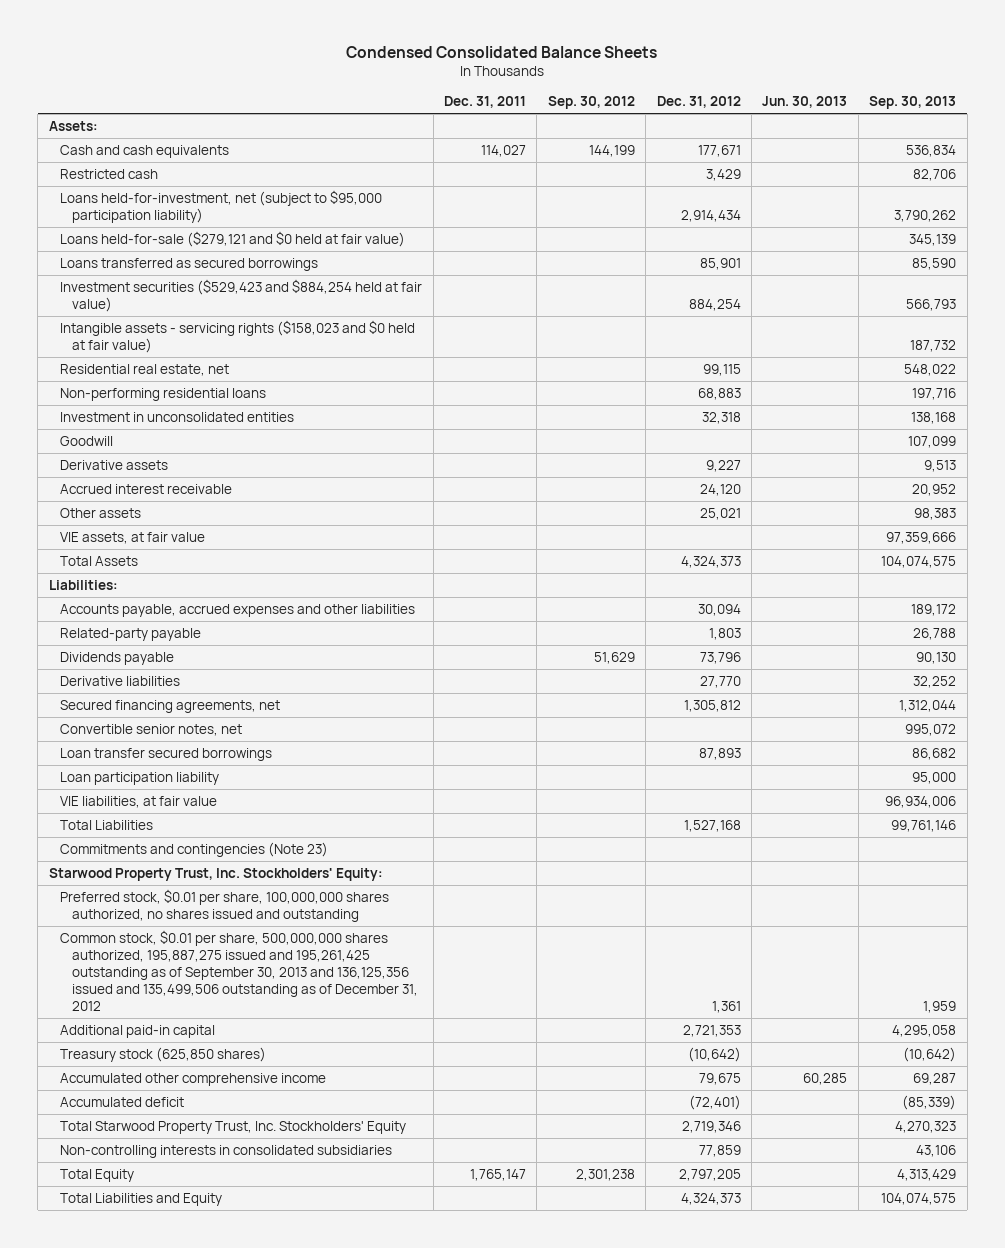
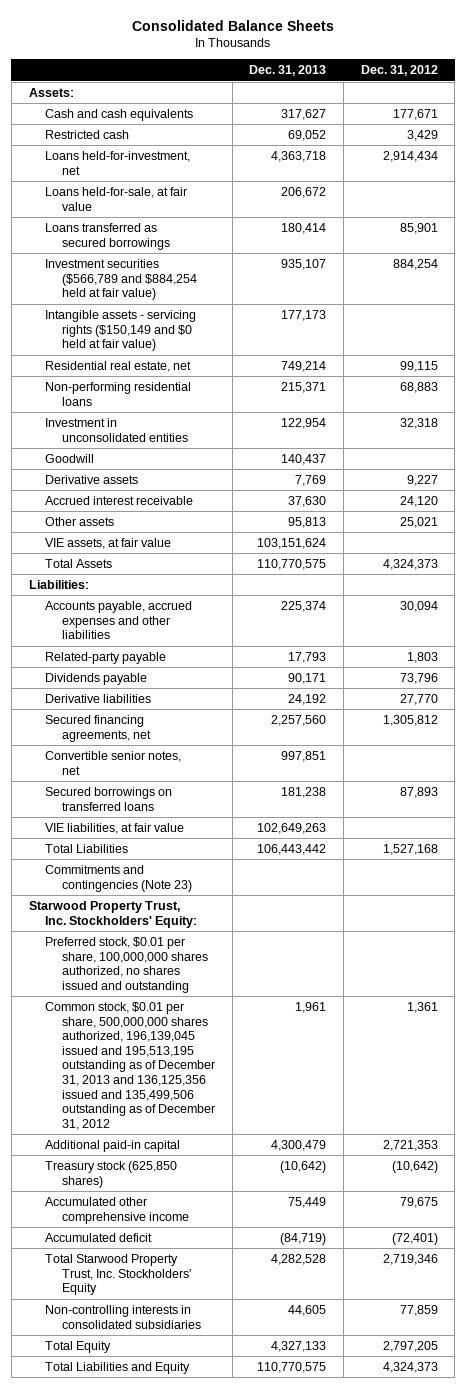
[346,46,658,59] Condensed Consolidated Balance Sheets -> [132,19,335,31] Consolidated Balance Sheets
[443,96,526,109] Dec. 31, 2011 -> none
[547,96,635,110] Sep. 30, 2012 -> none
[762,96,848,109] Jun. 30, 2013 -> none
[869,96,957,110] Sep. 30, 2013 -> none
none -> [249,65,327,77] Dec. 31, 2013
[60,189,383,223] Loans held-for-investment, net (subject to $95,000 participation liability) -> [45,150,191,175] Loans held-for-investment, net
[60,230,406,247] Loans held-for-sale ($279,121 and $0 held at fair value) -> [45,186,188,211] Loans held-for-sale, at fair value
[60,278,423,312] Investment securities ($529,423 and $884,254 held at fair value) -> [45,258,198,301] Investment securities ($566,789 and $884,254 held at fair value)
[60,319,416,353] Intangible assets - servicing rights ($158,023 and $0 held at fair value) -> [45,309,197,352] Intangible assets - servicing rights ($150,149 and $0 held at fair value)
[60,771,220,785] Loan participation liability -> none
[60,747,273,761] Loan transfer secured borrowings -> [45,786,173,811] Secured borrowings on transferred loans
[60,929,418,1012] Common stock, $0.01 per share, 500,000,000 shares authorized, 195,887,275 issued and 195,261,425 outstanding as of September 30, 2013 and 136,125,356 issued and 135,499,506 outstanding as of December 31, 2012 -> [45,1001,216,1130] Common stock, $0.01 per share, 500,000,000 shares authorized, 196,139,045 issued and 195,513,195 outstanding as of December 31, 2013 and 136,125,356 issued and 135,499,506 outstanding as of December 31, 2012

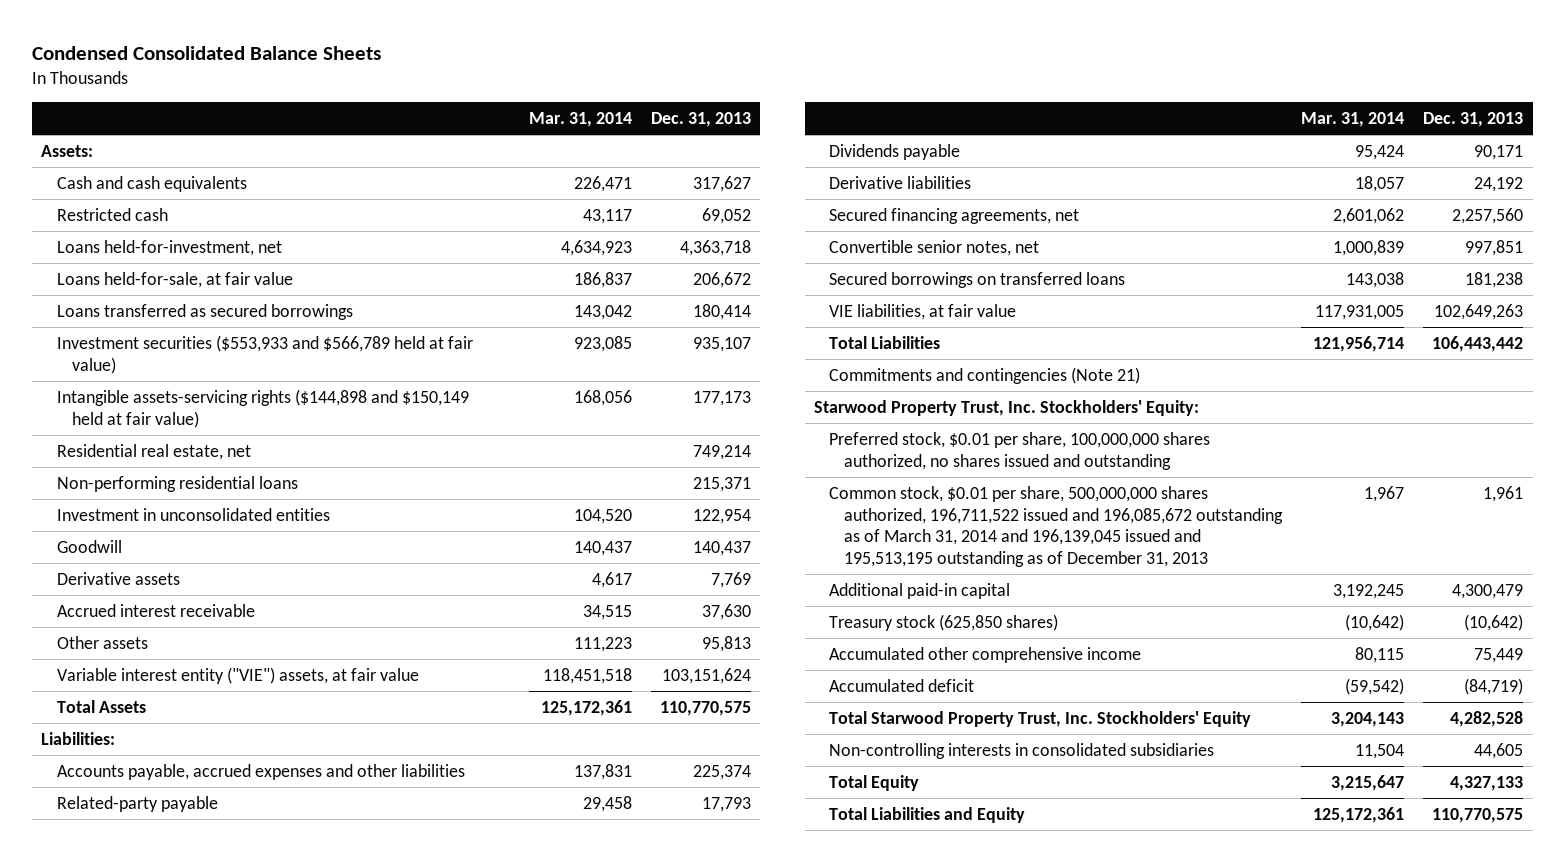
[132,19,335,31] Consolidated Balance Sheets -> [32,45,382,60] Condensed Consolidated Balance Sheets
[360,65,438,77] Dec. 31, 2012 -> none
none -> [528,112,632,128] Mar. 31, 2014
[45,258,198,301] Investment securities ($566,789 and $884,254 held at fair value) -> [56,335,473,374] Investment securities ($553,933 and $566,789 held at fair value)
[45,309,197,352] Intangible assets - servicing rights ($150,149 and $0 held at fair value) -> [56,389,469,428] Intangible assets-servicing rights ($144,898 and $150,149 held at fair value)
[45,537,172,549] VIE assets, at fair value -> [56,667,419,685] Variable interest entity ("VIE") assets, at fair value
[45,864,193,892] Commitments and contingencies (Note 23) -> [829,367,1141,385] Commitments and contingencies (Note 21)
[45,1001,216,1130] Common stock, $0.01 per share, 500,000,000 shares authorized, 196,139,045 issued and 195,513,195 outstanding as of December 31, 2013 and 136,125,356 issued and 135,499,506 outstanding as of December 31, 2012 -> [829,486,1284,567] Common stock, $0.01 per share, 500,000,000 shares authorized, 196,711,522 issued and 196,085,672 outstanding as of March 31, 2014 and 196,139,045 issued and 195,513,195 outstanding as of December 31, 2013

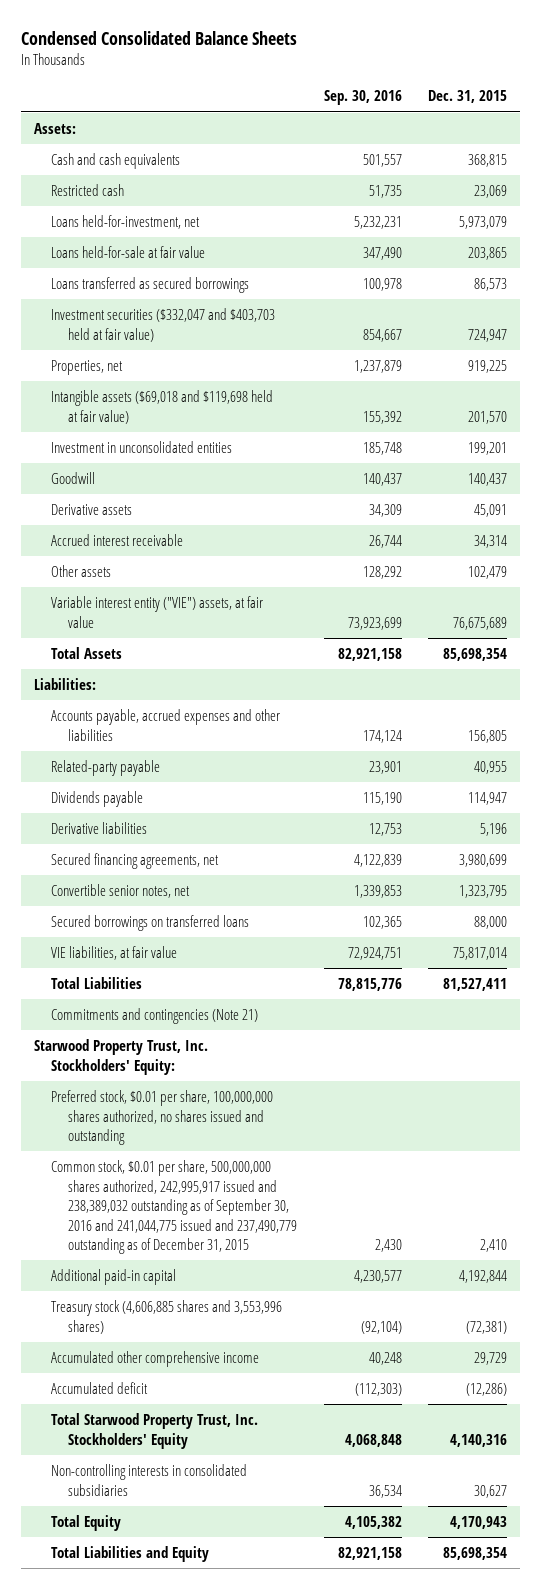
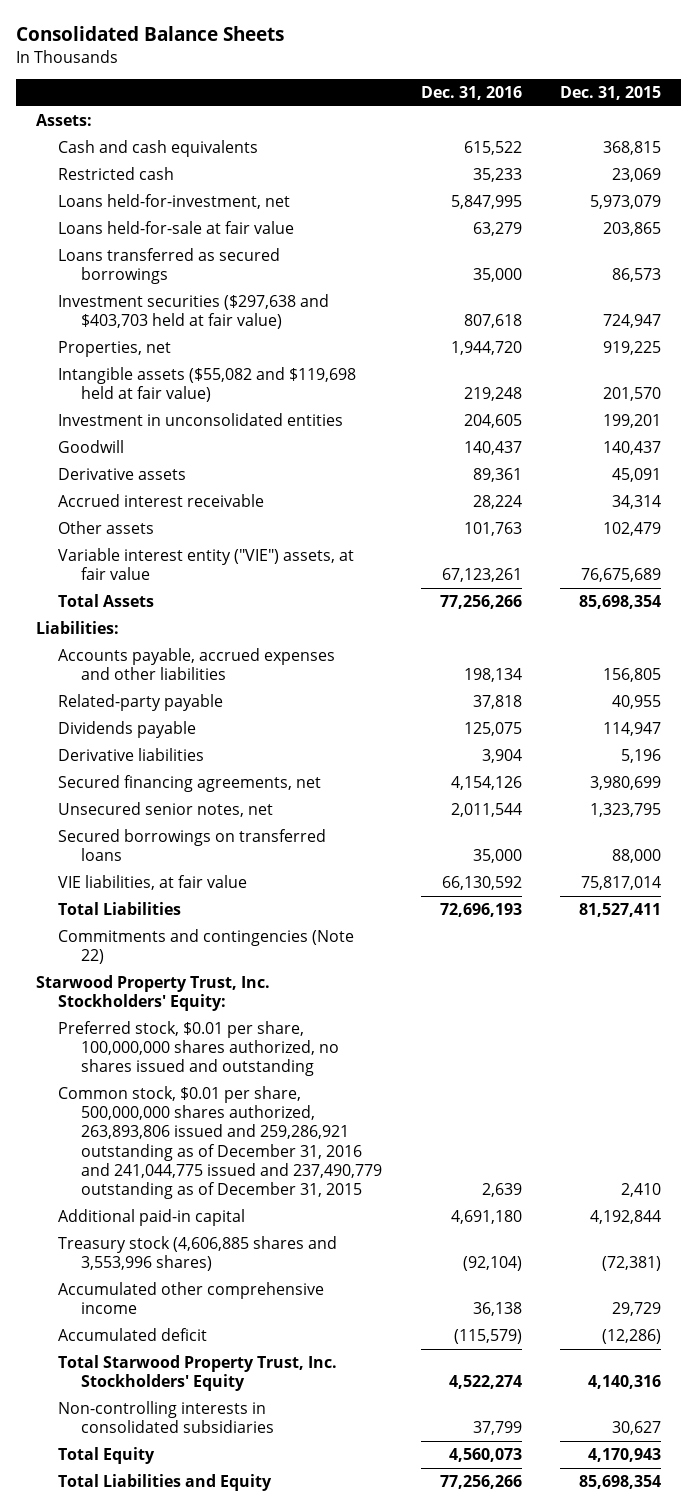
[21,30,298,45] Condensed Consolidated Balance Sheets -> [16,26,285,42] Consolidated Balance Sheets
[323,90,402,106] Sep. 30, 2016 -> none
none -> [420,86,522,101] Dec. 31, 2016
[51,308,276,342] Investment securities ($332,047 and $403,703 held at fair value) -> [58,294,330,330] Investment securities ($297,638 and $403,703 held at fair value)
[51,390,274,424] Intangible assets ($69,018 and $119,698 held at fair value) -> [58,367,357,403] Intangible assets ($55,082 and $119,698 held at fair value)
[51,884,191,899] Convertible senior notes, net -> [58,802,274,818] Unsecured senior notes, net
[51,1008,259,1025] Commitments and contingencies (Note 21) -> [58,929,355,965] Commitments and contingencies (Note 22)
[51,1160,298,1255] Common stock, $0.01 per share, 500,000,000 shares authorized, 242,995,917 issued and 238,389,032 outstanding as of September 30, 2016 and 241,044,775 issued and 237,490,779 outstanding as of December 31, 2015 -> [58,1086,382,1199] Common stock, $0.01 per share, 500,000,000 shares authorized, 263,893,806 issued and 259,286,921 outstanding as of December 31, 2016 and 241,044,775 issued and 237,490,779 outstanding as of December 31, 2015

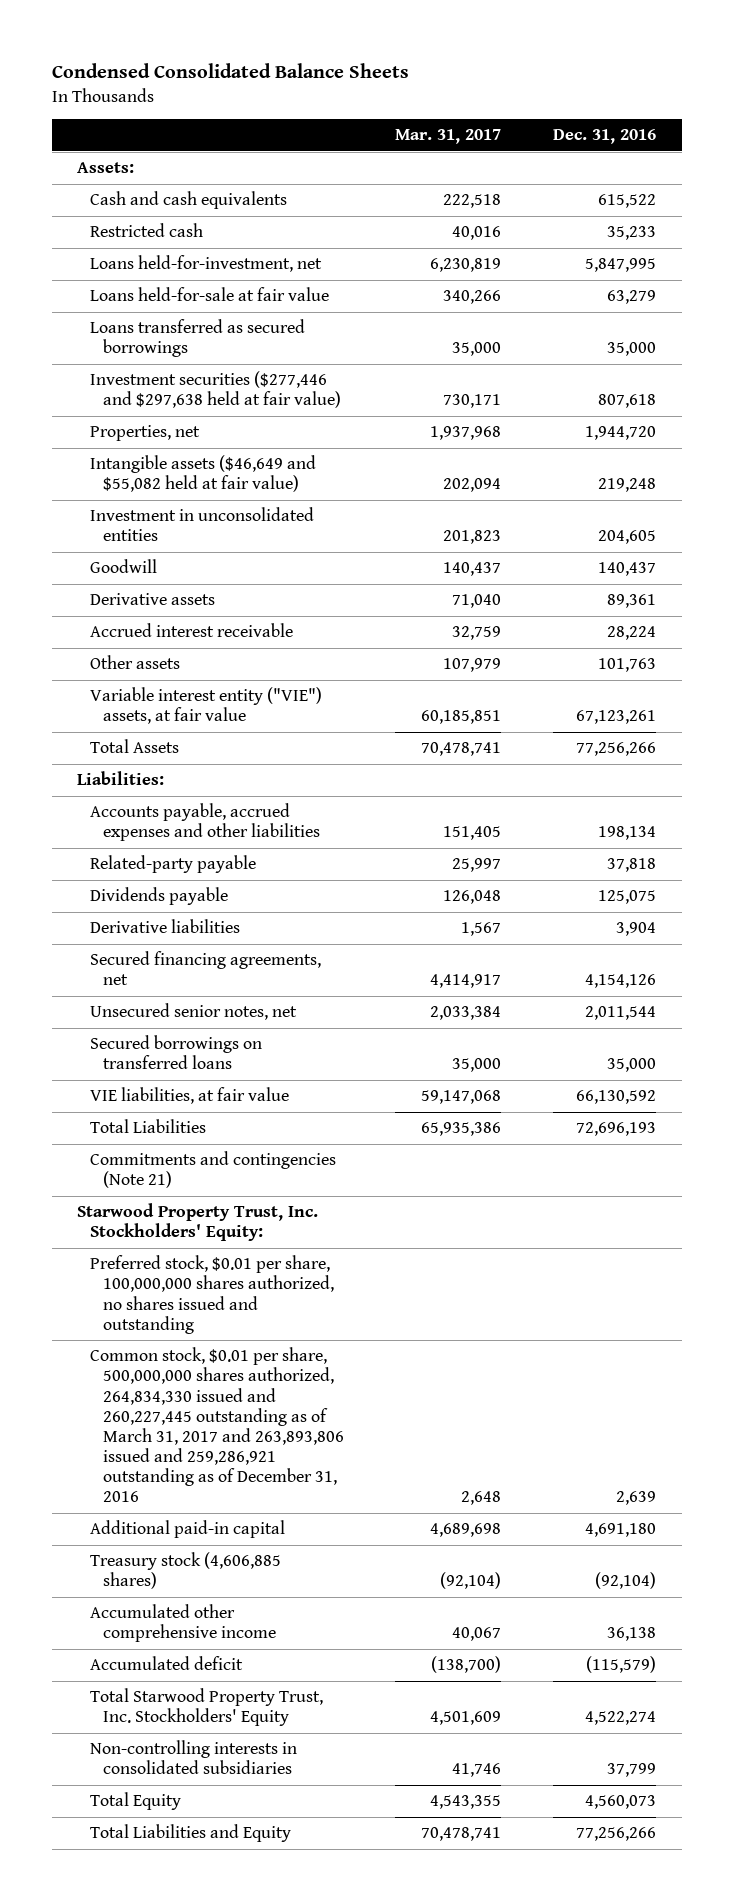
[16,26,285,42] Consolidated Balance Sheets -> [51,63,409,79] Condensed Consolidated Balance Sheets
[560,86,662,101] Dec. 31, 2015 -> none
none -> [395,129,502,145] Mar. 31, 2017
[58,294,330,330] Investment securities ($297,638 and $403,703 held at fair value) -> [90,371,341,409] Investment securities ($277,446 and $297,638 held at fair value)
[58,367,357,403] Intangible assets ($55,082 and $119,698 held at fair value) -> [90,455,317,493] Intangible assets ($46,649 and $55,082 held at fair value)
[58,929,355,965] Commitments and contingencies (Note 22) -> [90,1151,337,1189] Commitments and contingencies (Note 21)
[58,1086,382,1199] Common stock, $0.01 per share, 500,000,000 shares authorized, 263,893,806 issued and 259,286,921 outstanding as of December 31, 2016 and 241,044,775 issued and 237,490,779 outstanding as of December 31, 2015 -> [90,1347,344,1503] Common stock, $0.01 per share, 500,000,000 shares authorized, 264,834,330 issued and 260,227,445 outstanding as of March 31, 2017 and 263,893,806 issued and 259,286,921 outstanding as of December 31, 2016
[58,1236,338,1272] Treasury stock (4,606,885 shares and 3,553,996 shares) -> [90,1552,282,1590] Treasury stock (4,606,885 shares)

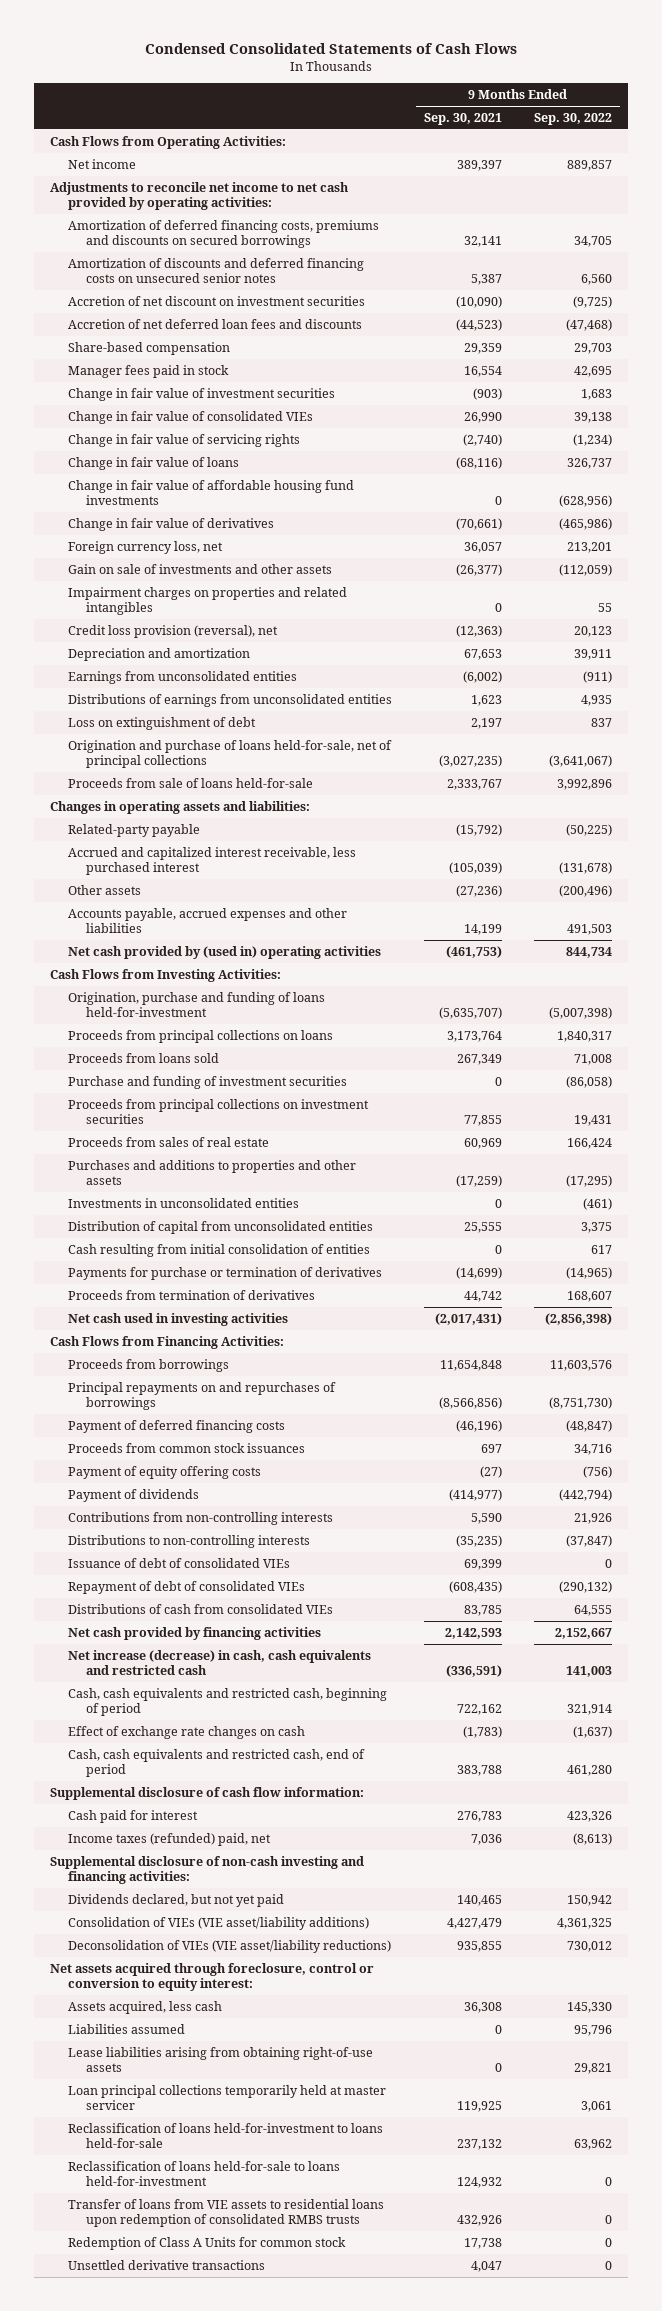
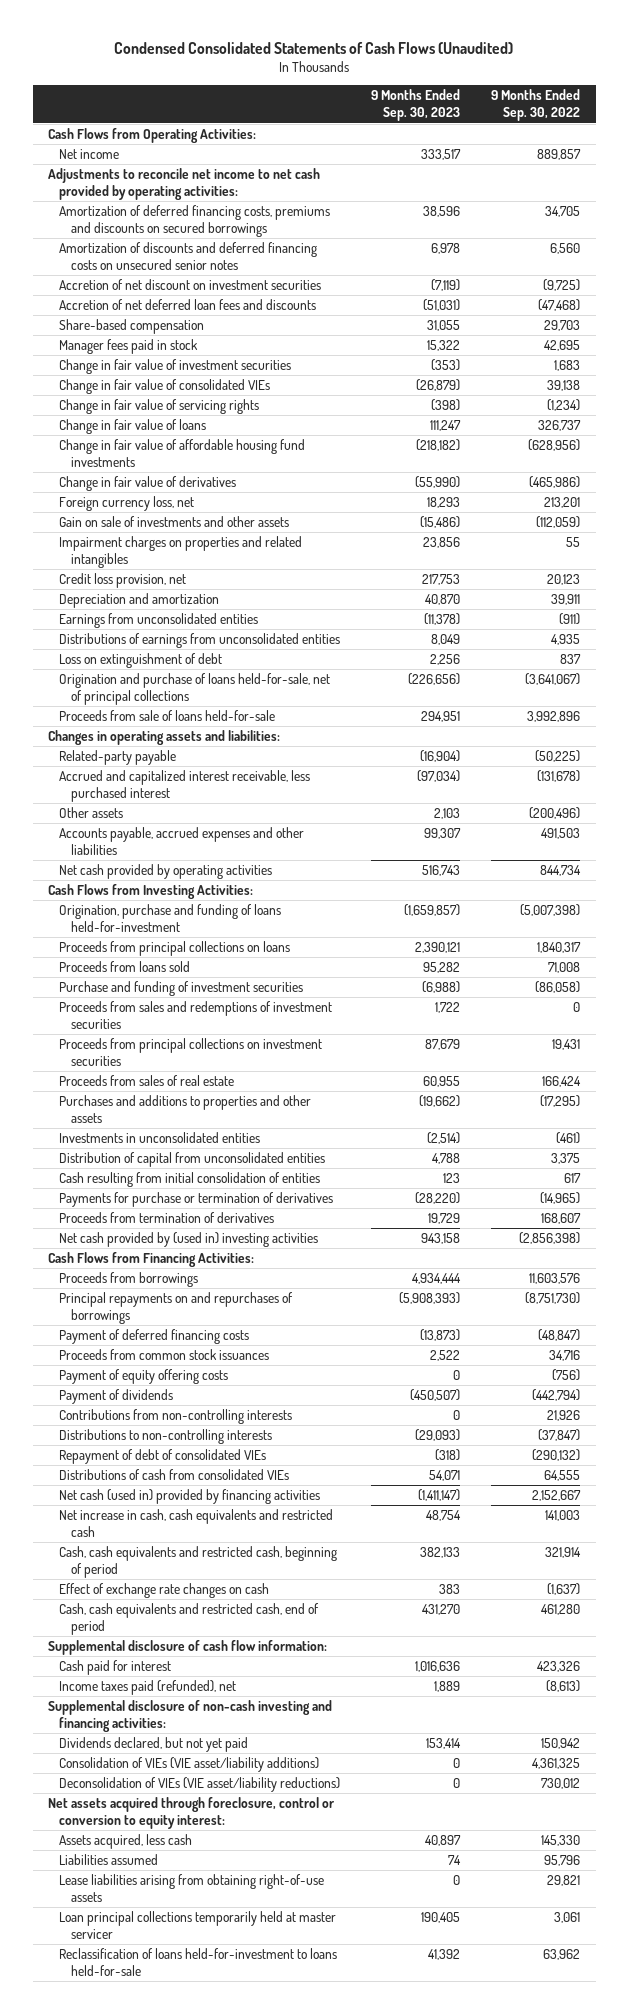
[144,42,517,54] Condensed Consolidated Statements of Cash Flows -> [114,41,514,54] Condensed Consolidated Statements of Cash Flows (Unaudited)
[423,112,502,125] Sep. 30, 2021 -> none
none -> [371,89,461,122] 9 Months Ended Sep. 30, 2023
[68,624,279,638] Credit loss provision (reversal), net -> [59,573,187,589] Credit loss provision, net
[68,945,382,959] Net cash provided by (used in) operating activities -> [59,864,273,880] Net cash provided by operating activities
none -> [59,1001,333,1030] Proceeds from sales and redemptions of investment securities
[68,1312,289,1326] Net cash used in investing activities -> [59,1232,319,1248] Net cash provided by (used in) investing activities
[68,1557,291,1568] Issuance of debt of consolidated VIEs -> none
[68,1626,322,1640] Net cash provided by financing activities -> [59,1489,321,1505] Net cash (used in) provided by financing activities
[68,1649,372,1676] Net increase (decrease) in cash, cash equivalents and restricted cash -> [59,1509,334,1538] Net increase in cash, cash equivalents and restricted cash
[68,1832,272,1846] Income taxes (refunded) paid, net -> [59,1680,237,1696] Income taxes paid (refunded), net
[68,2160,341,2187] Reclassification of loans held-for-sale to loans held-for-investment -> none
[68,2198,385,2228] Transfer of loans from VIE assets to residential loans upon redemption of consolidated RMBS trusts -> none
[68,2236,347,2250] Redemption of Class A Units for common stock -> none
[68,2259,266,2270] Unsettled derivative transactions -> none

